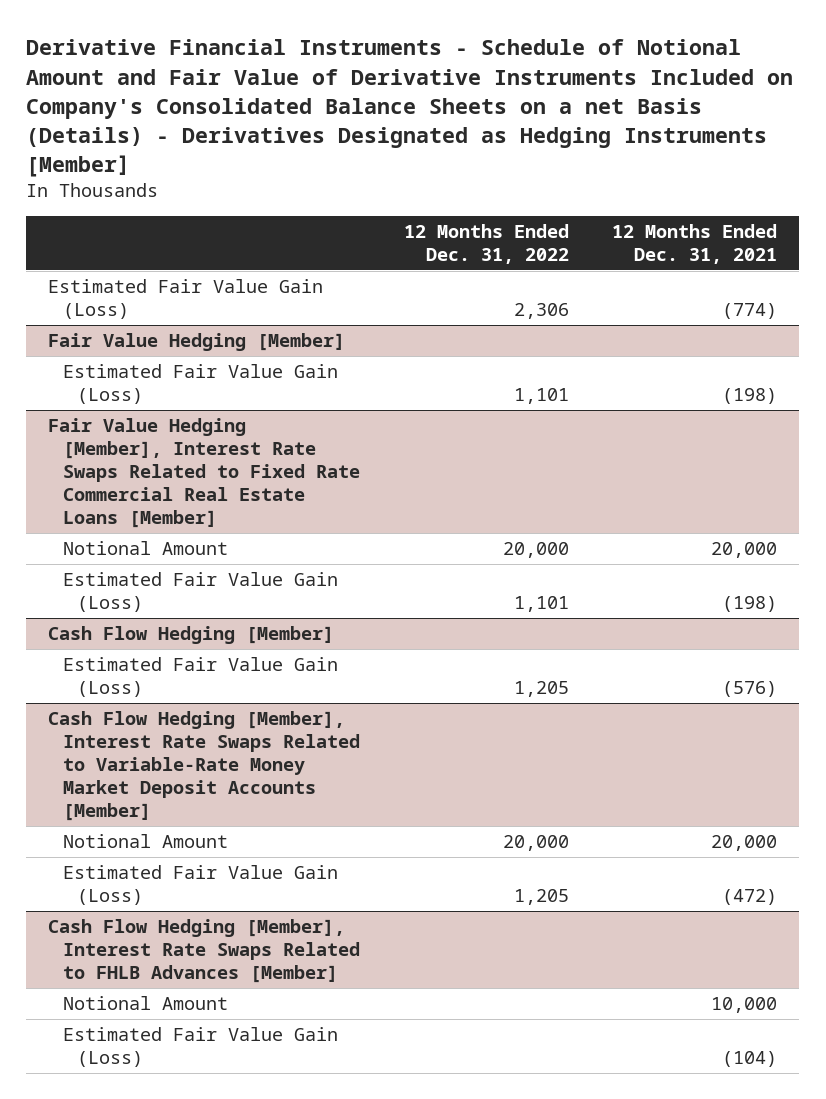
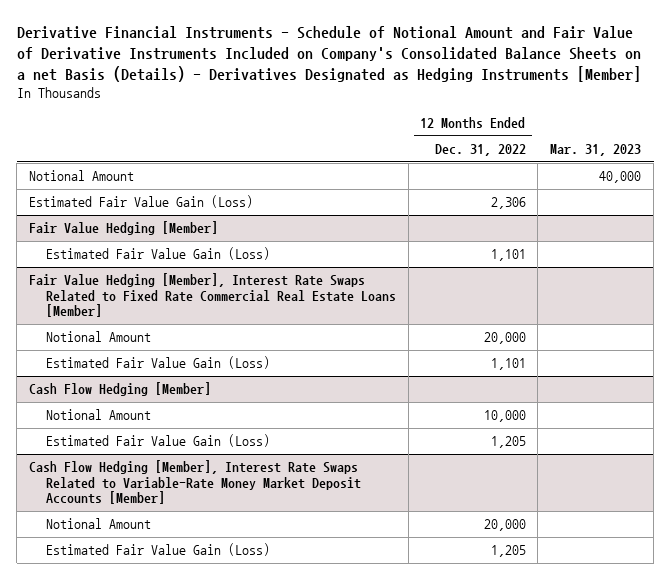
[612,223,778,264] 12 Months Ended Dec. 31, 2021 -> none
none -> [550,144,642,157] Mar. 31, 2023
none -> [29,170,135,182] Notional Amount
none -> [45,409,151,421] Notional Amount
[48,919,360,984] Cash Flow Hedging [Member], Interest Rate Swaps Related to FHLB Advances [Member] -> none
[62,996,228,1011] Notional Amount -> none
[62,1027,338,1068] Estimated Fair Value Gain (Loss) -> none

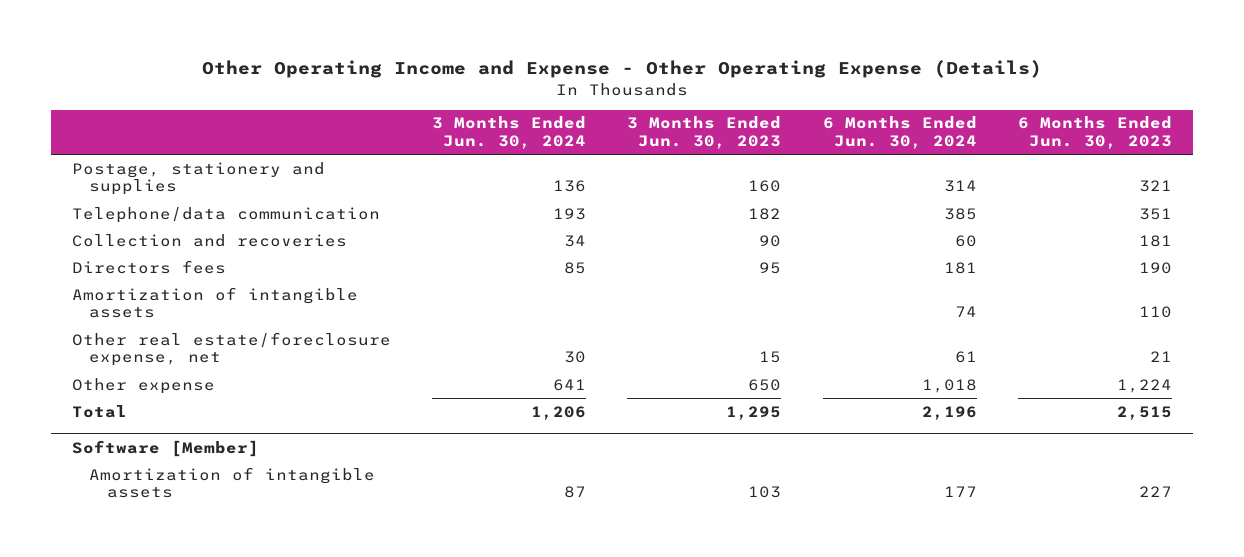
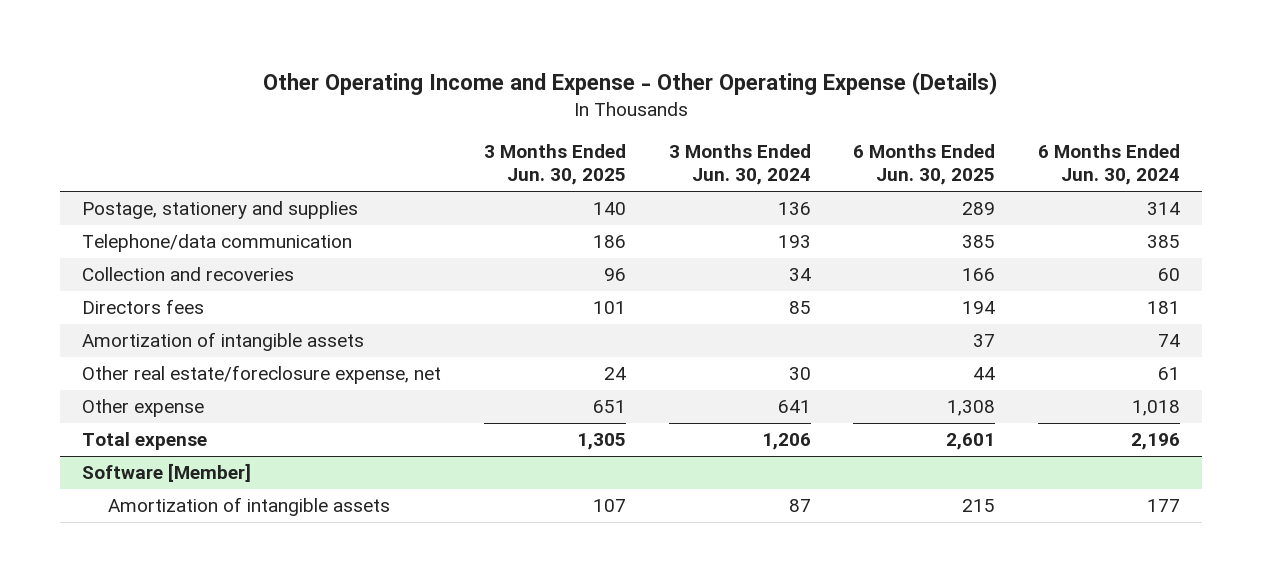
[627,116,782,149] 3 Months Ended Jun. 30, 2023 -> none
[1017,116,1172,149] 6 Months Ended Jun. 30, 2023 -> none
none -> [483,143,626,186] 3 Months Ended Jun. 30, 2025
none -> [853,143,996,186] 6 Months Ended Jun. 30, 2025
[71,404,127,418] Total -> [81,432,207,451] Total expense

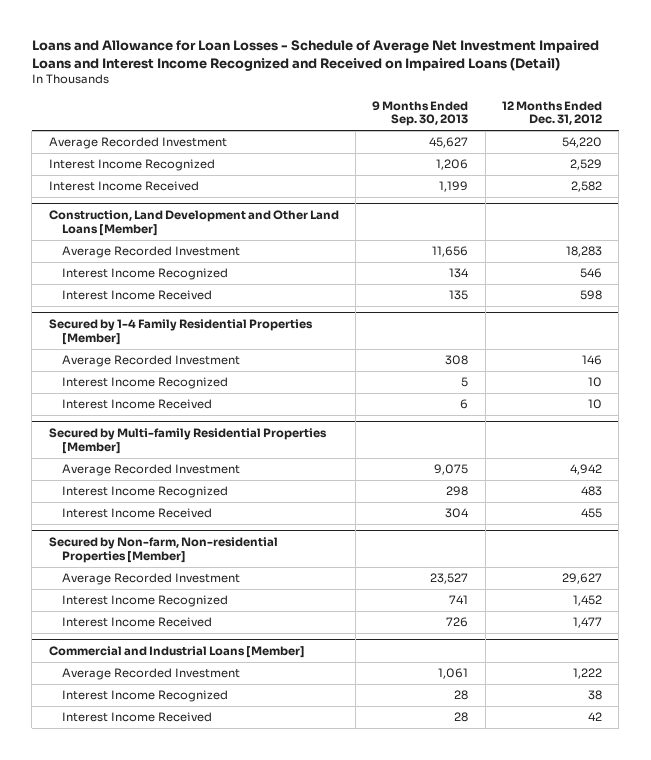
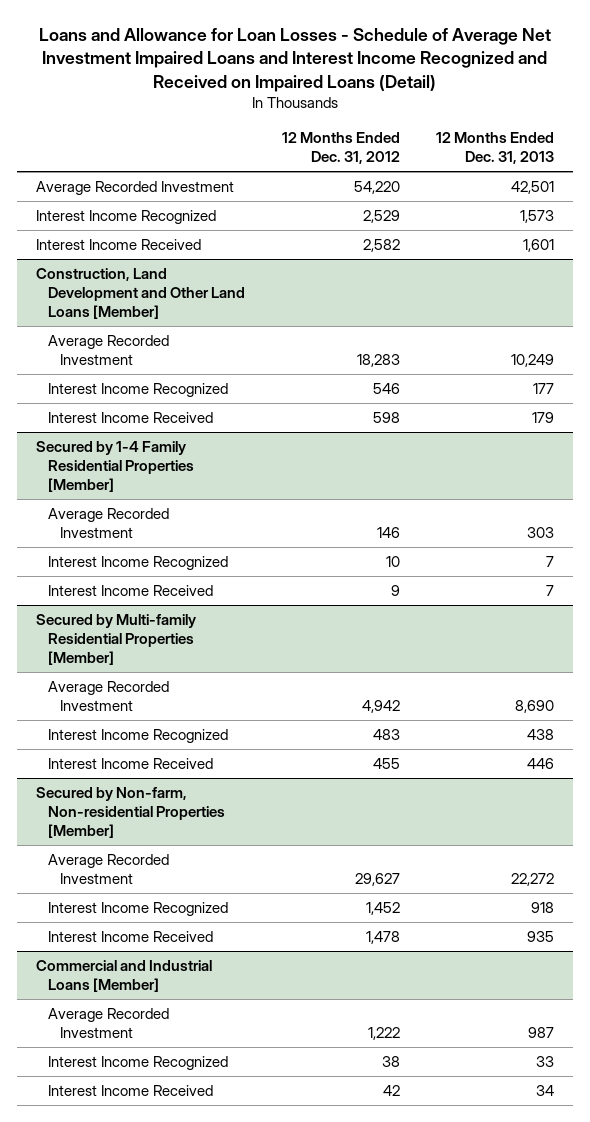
[372,100,469,127] 9 Months Ended Sep. 30, 2013 -> none
none -> [436,132,555,165] 12 Months Ended Dec. 31, 2013
[587,399,602,410] 10 -> [390,585,400,597] 9
[572,617,602,629] 1,477 -> [365,931,400,945] 1,478

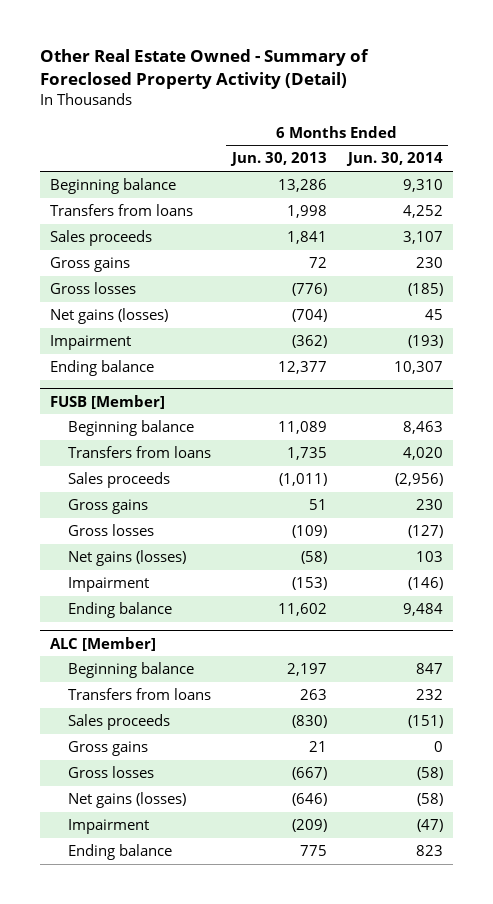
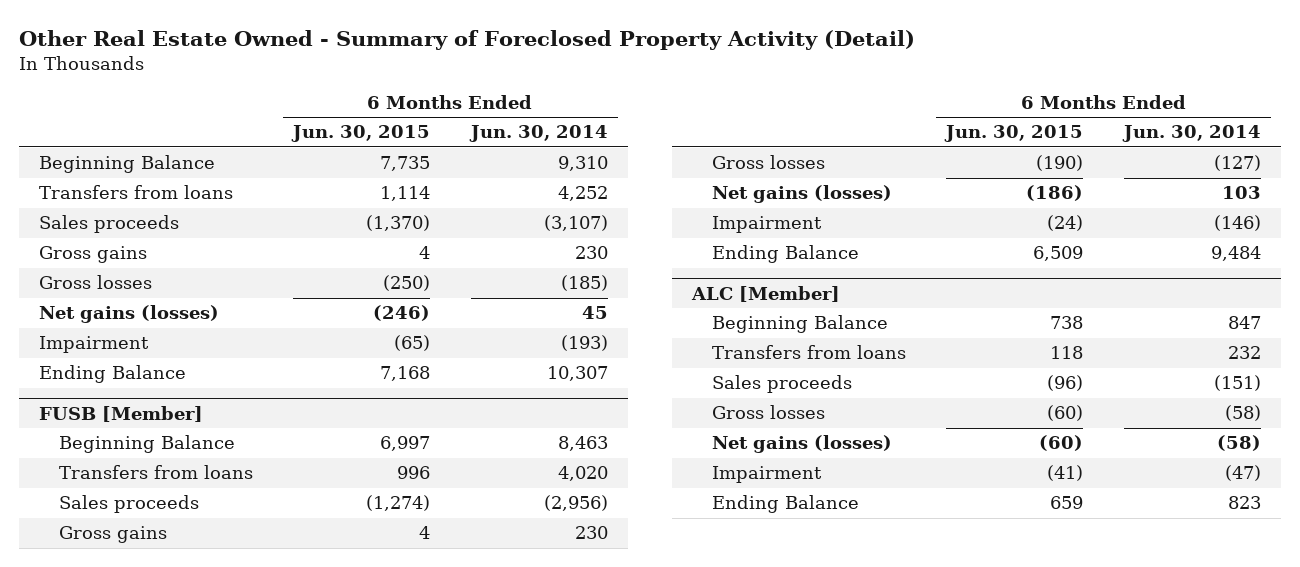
[229,152,327,167] Jun. 30, 2013 -> none
none -> [291,125,431,143] Jun. 30, 2015
[50,178,177,195] Beginning balance -> [39,155,216,174] Beginning Balance
[402,231,443,245] 3,107 -> [543,215,608,232] (3,107)
[50,360,155,377] Ending balance -> [39,365,187,384] Ending Balance
[67,420,194,437] Beginning balance -> [58,435,235,454] Beginning Balance
[67,602,172,619] Ending balance -> [711,245,859,264] Ending Balance
[67,662,194,679] Beginning balance -> [711,315,888,334] Beginning Balance
[67,741,148,757] Gross gains -> none
[67,844,172,861] Ending balance -> [711,495,859,514] Ending Balance

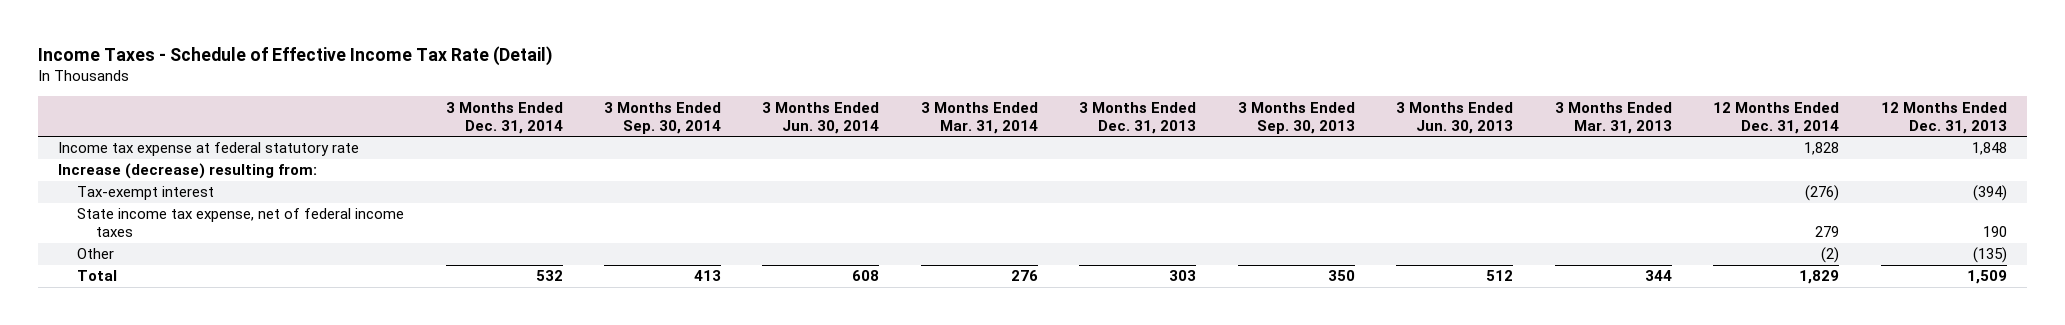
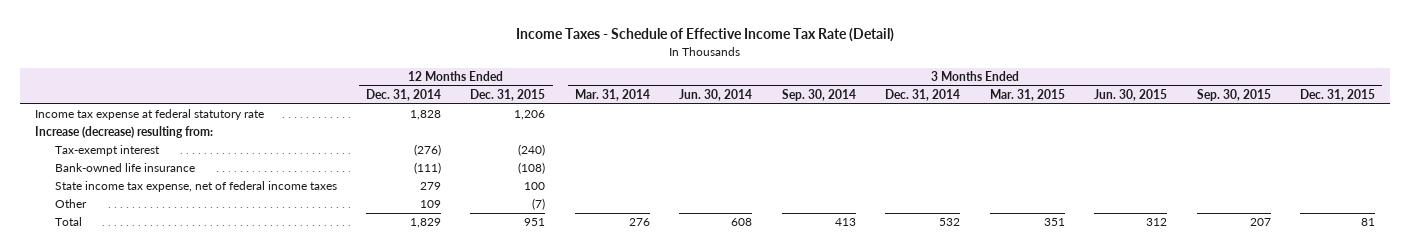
[1079,101,1197,134] 3 Months Ended Dec. 31, 2013 -> none
[1237,101,1355,134] 3 Months Ended Sep. 30, 2013 -> none
[1396,101,1514,134] 3 Months Ended Jun. 30, 2013 -> none
[1554,101,1672,134] 3 Months Ended Mar. 31, 2013 -> none
[1880,101,2007,134] 12 Months Ended Dec. 31, 2013 -> none
none -> [470,89,546,102] Dec. 31, 2015
none -> [989,89,1065,102] Mar. 31, 2015
none -> [1094,89,1168,102] Jun. 30, 2015
none -> [1196,89,1271,102] Sep. 30, 2015
none -> [1300,89,1376,102] Dec. 31, 2015
none -> [54,163,195,173] Bank-owned life insurance
[1821,247,1840,264] (2) -> [419,200,441,209] 109

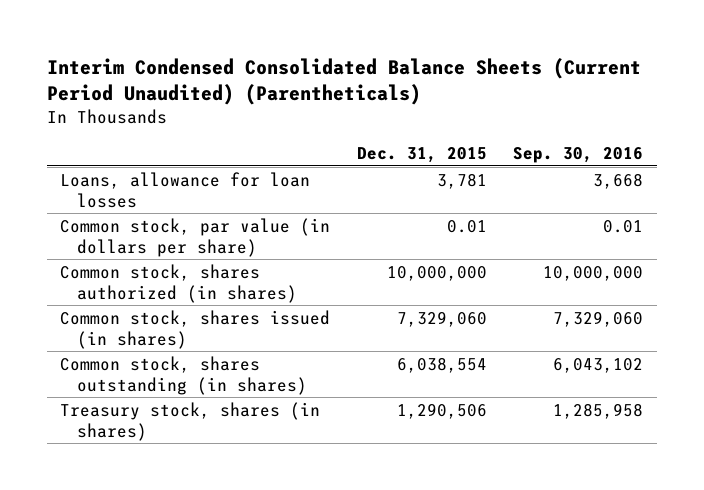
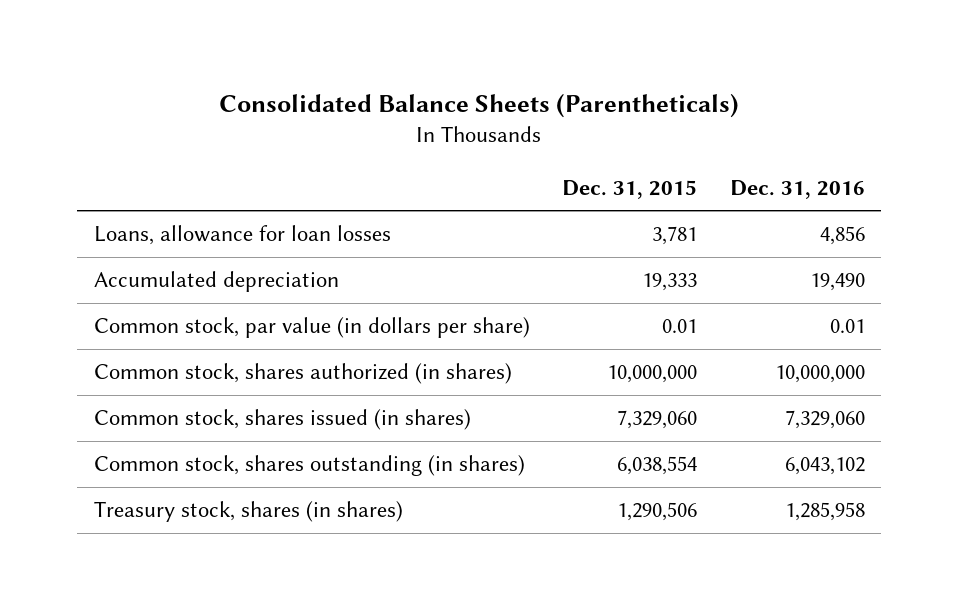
[46,57,641,106] Interim Condensed Consolidated Balance Sheets (Current Period Unaudited) (Parentheticals) -> [219,93,740,119] Consolidated Balance Sheets (Parentheticals)
[513,147,644,164] Sep. 30, 2016 -> none
none -> [729,179,865,199] Dec. 31, 2016
none -> [93,271,339,293] Accumulated depreciation

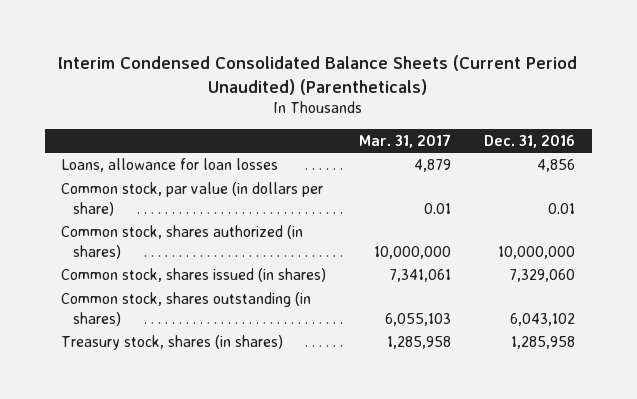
[219,93,740,119] Consolidated Balance Sheets (Parentheticals) -> [58,54,578,95] Interim Condensed Consolidated Balance Sheets (Current Period Unaudited) (Parentheticals)
[562,179,698,199] Dec. 31, 2015 -> none
none -> [359,133,452,148] Mar. 31, 2017
[93,271,339,293] Accumulated depreciation -> none

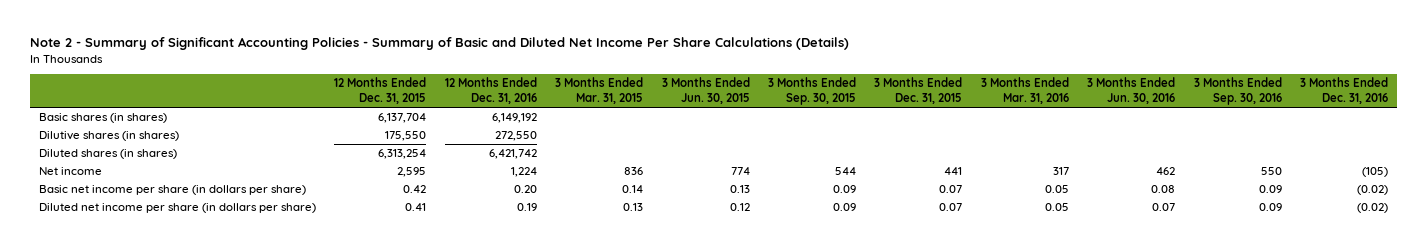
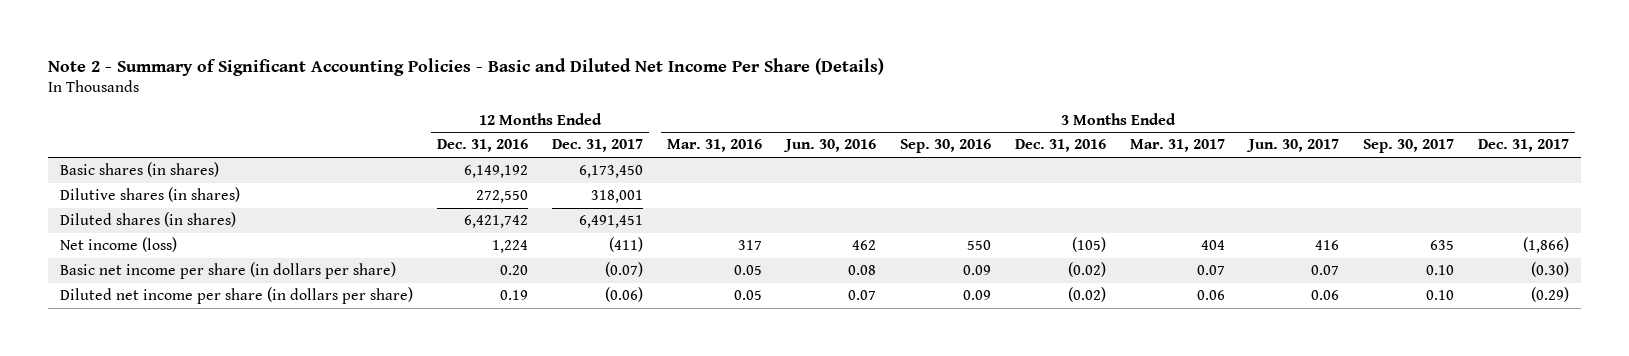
[29,37,849,51] Note 2 - Summary of Significant Accounting Policies - Summary of Basic and Diluted Net Income Per Share Calculations (Details) -> [47,57,884,76] Note 2 - Summary of Significant Accounting Policies - Basic and Diluted Net Income Per Share (Details)
[334,77,427,105] 12 Months Ended Dec. 31, 2015 -> none
[555,77,644,105] 3 Months Ended Mar. 31, 2015 -> none
[661,77,750,105] 3 Months Ended Jun. 30, 2015 -> none
[768,77,857,106] 3 Months Ended Sep. 30, 2015 -> none
[874,77,963,105] 3 Months Ended Dec. 31, 2015 -> none
none -> [551,139,643,153] Dec. 31, 2017
none -> [1129,139,1225,153] Mar. 31, 2017
none -> [1246,139,1340,153] Jun. 30, 2017
none -> [1363,139,1455,154] Sep. 30, 2017
none -> [1478,139,1570,153] Dec. 31, 2017
[38,167,102,176] Net income -> [59,237,177,253] Net income (loss)

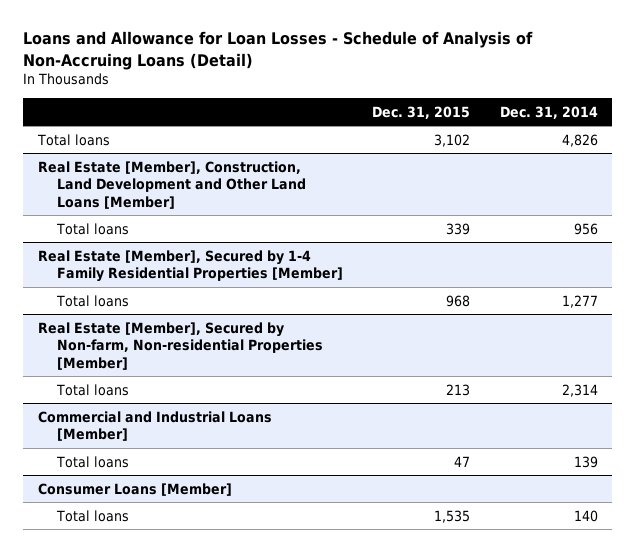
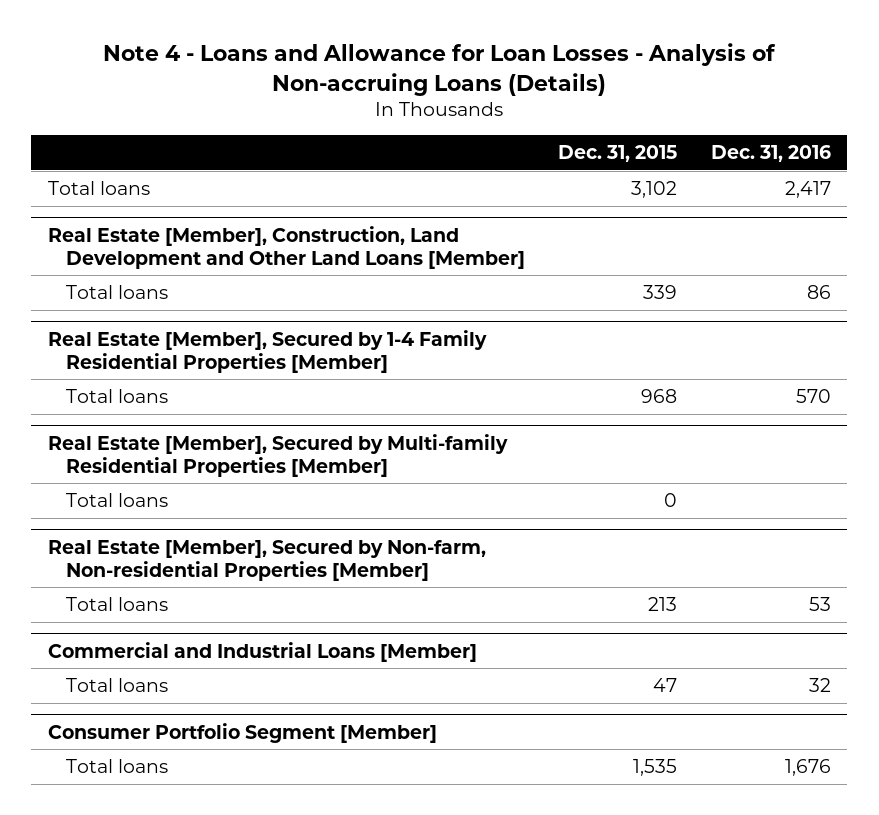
[23,31,534,70] Loans and Allowance for Loan Losses - Schedule of Analysis of Non-Accruing Loans (Detail) -> [103,42,777,96] Note 4 - Loans and Allowance for Loan Losses - Analysis of Non-accruing Loans (Details)
[499,105,598,119] Dec. 31, 2014 -> none
none -> [710,145,831,163] Dec. 31, 2016
none -> [48,433,509,477] Real Estate [Member], Secured by Multi-family Residential Properties [Member]
none -> [65,493,168,508] Total loans
[37,482,232,496] Consumer Loans [Member] -> [48,722,438,743] Consumer Portfolio Segment [Member]

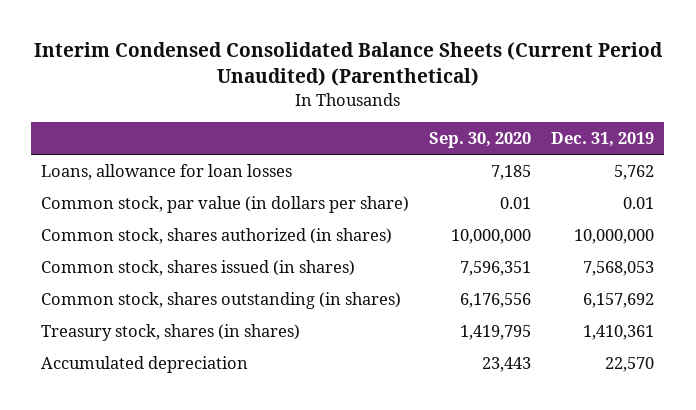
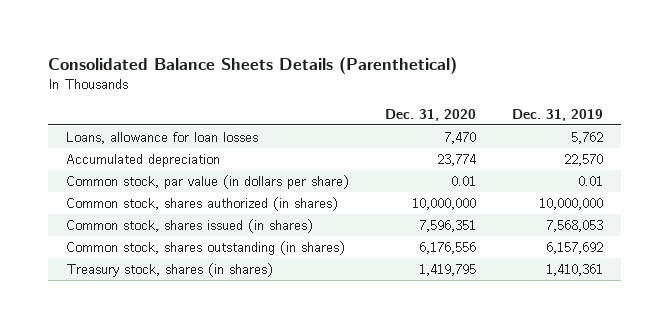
[33,42,663,87] Interim Condensed Consolidated Balance Sheets (Current Period Unaudited) (Parenthetical) -> [47,56,457,74] Consolidated Balance Sheets Details (Parenthetical)
[429,132,532,149] Sep. 30, 2020 -> none
none -> [384,108,476,121] Dec. 31, 2020
[41,356,249,374] Accumulated depreciation -> [65,153,220,167] Accumulated depreciation

